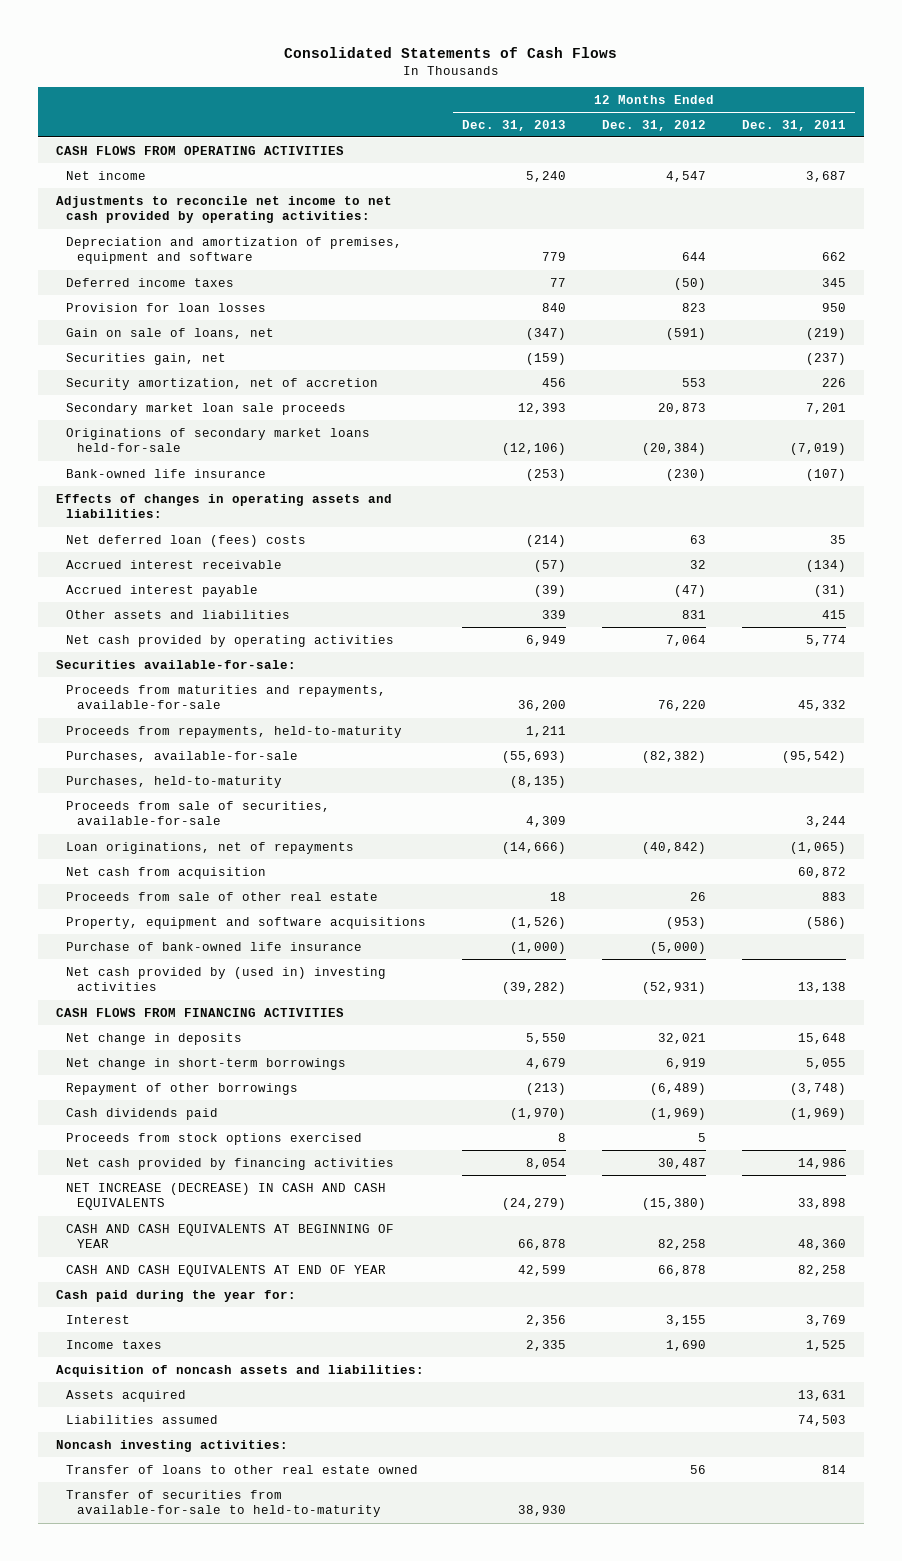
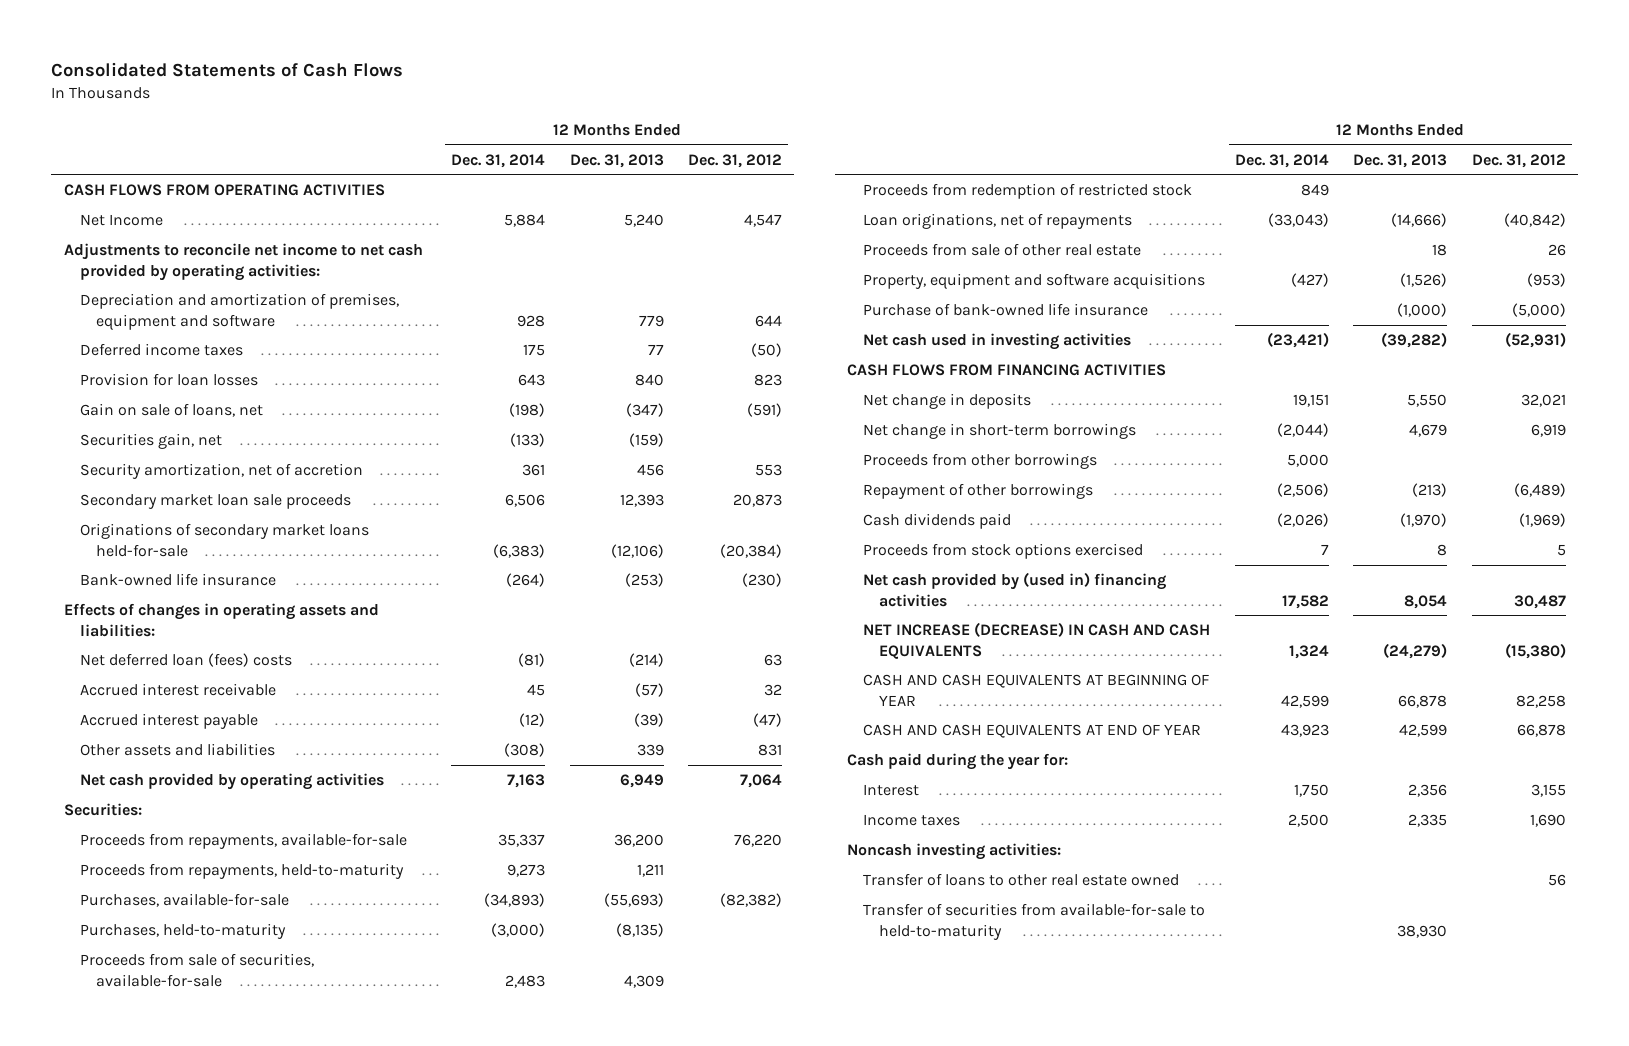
[742,119,847,131] Dec. 31, 2011 -> none
none -> [451,153,546,168] Dec. 31, 2014
[66,170,147,180] Net income -> [79,214,163,227] Net Income
[56,659,297,669] Securities available-for-sale: -> [63,803,142,817] Securities:
[66,684,387,710] Proceeds from maturities and repayments, available-for-sale -> [79,833,407,850] Proceeds from repayments, available-for-sale
none -> [863,183,1193,200] Proceeds from redemption of restricted stock
[66,866,267,879] Net cash from acquisition -> none
[66,966,387,992] Net cash provided by (used in) investing activities -> [863,333,1132,351] Net cash used in investing activities
none -> [863,453,1098,470] Proceeds from other borrowings
[66,1157,395,1170] Net cash provided by financing activities -> [863,572,1167,607] Net cash provided by (used in) financing activities
[56,1364,425,1377] Acquisition of noncash assets and liabilities: -> none
[66,1389,187,1402] Assets acquired -> none
[66,1414,219,1424] Liabilities assumed -> none

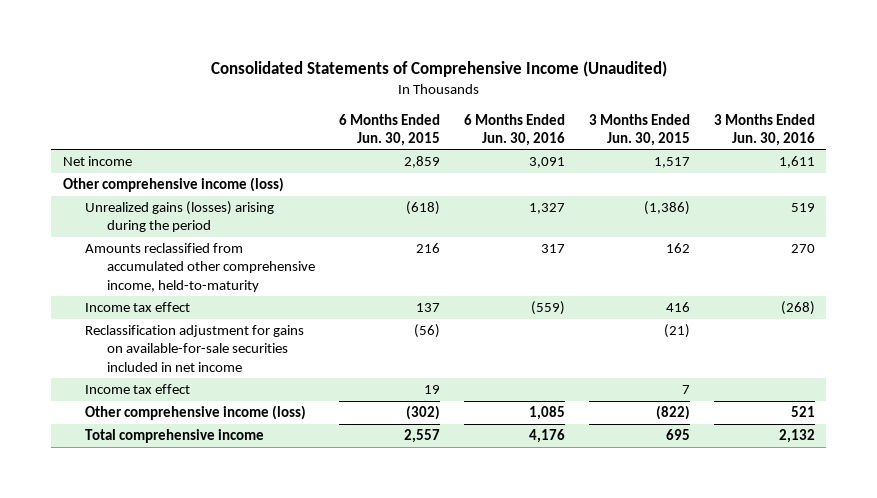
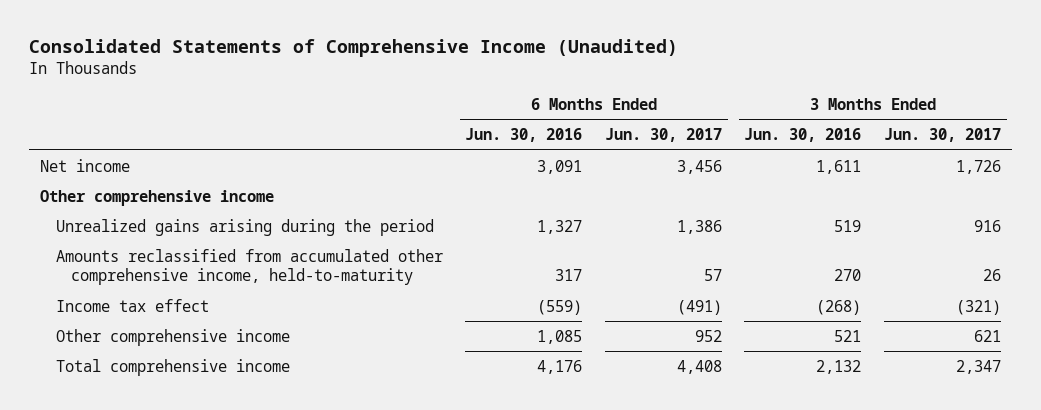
[339,113,441,146] 6 Months Ended Jun. 30, 2015 -> none
[588,113,690,146] 3 Months Ended Jun. 30, 2015 -> none
none -> [604,128,722,143] Jun. 30, 2017
none -> [884,128,1002,143] Jun. 30, 2017
[62,177,284,193] Other comprehensive income (loss) -> [40,189,275,206] Other comprehensive income
[85,201,275,233] Unrealized gains (losses) arising during the period -> [55,218,434,236] Unrealized gains arising during the period
[85,325,305,372] Reclassification adjustment for gains on available-for-sale securities included in net income -> none
[85,384,191,395] Income tax effect -> none
[85,405,307,421] Other comprehensive income (loss) -> [55,328,290,346] Other comprehensive income

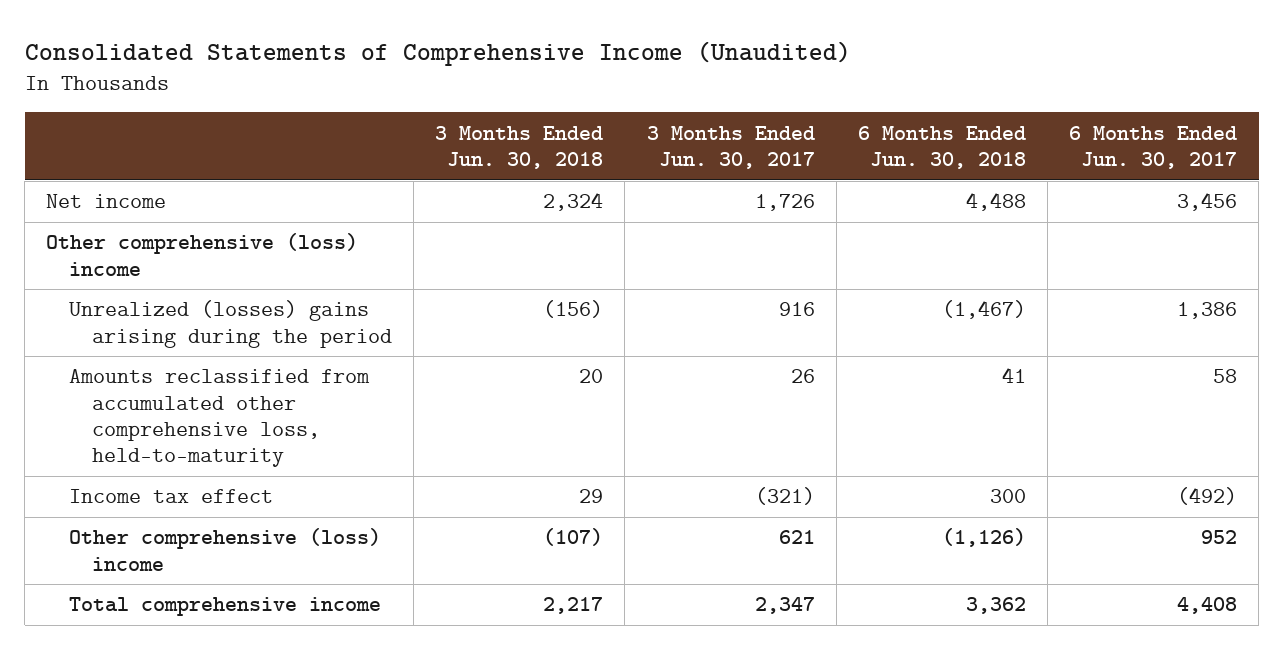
[465,128,583,143] Jun. 30, 2016 -> none
[744,128,862,143] Jun. 30, 2016 -> none
none -> [435,125,604,169] 3 Months Ended Jun. 30, 2018
none -> [857,125,1026,169] 6 Months Ended Jun. 30, 2018
[40,189,275,206] Other comprehensive income -> [46,233,359,276] Other comprehensive (loss) income
[55,218,434,236] Unrealized gains arising during the period -> [69,300,392,348] Unrealized (losses) gains arising during the period
[55,248,443,286] Amounts reclassified from accumulated other comprehensive income, held-to-maturity -> [69,369,371,468] Amounts reclassified from accumulated other comprehensive loss, held-to-maturity
[703,269,722,282] 57 -> [1213,369,1238,384] 58
[676,299,722,315] (491) -> [1177,487,1238,506] (492)
[55,328,290,346] Other comprehensive income -> [69,528,382,571] Other comprehensive (loss) income

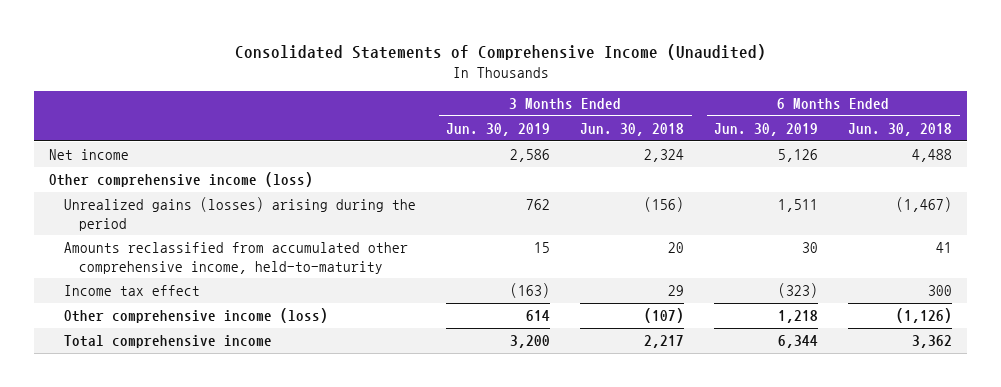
[646,125,815,169] 3 Months Ended Jun. 30, 2017 -> none
[1069,125,1238,169] 6 Months Ended Jun. 30, 2017 -> none
none -> [446,122,551,136] Jun. 30, 2019
none -> [714,122,819,136] Jun. 30, 2019
[46,233,359,276] Other comprehensive (loss) income -> [49,172,314,188] Other comprehensive income (loss)
[69,300,392,348] Unrealized (losses) gains arising during the period -> [64,197,417,231] Unrealized gains (losses) arising during the period
[69,369,371,468] Amounts reclassified from accumulated other comprehensive loss, held-to-maturity -> [64,242,409,274] Amounts reclassified from accumulated other comprehensive income, held-to-maturity
[69,528,382,571] Other comprehensive (loss) income -> [64,308,329,324] Other comprehensive income (loss)

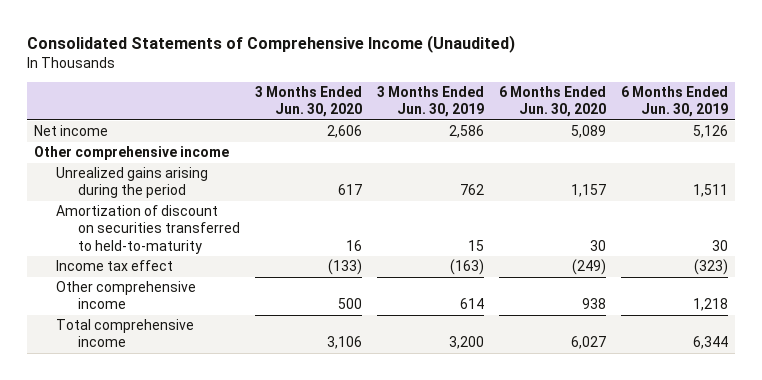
[580,122,685,136] Jun. 30, 2018 -> none
[848,122,953,136] Jun. 30, 2018 -> none
none -> [254,86,362,118] 3 Months Ended Jun. 30, 2020
none -> [498,86,606,118] 6 Months Ended Jun. 30, 2020
[49,172,314,188] Other comprehensive income (loss) -> [34,146,230,161] Other comprehensive income
[64,197,417,231] Unrealized gains (losses) arising during the period -> [56,167,209,199] Unrealized gains arising during the period
[64,242,409,274] Amounts reclassified from accumulated other comprehensive income, held-to-maturity -> [56,205,240,254] Amortization of discount on securities transferred to held-to-maturity
[64,308,329,324] Other comprehensive income (loss) -> [56,281,197,310] Other comprehensive income

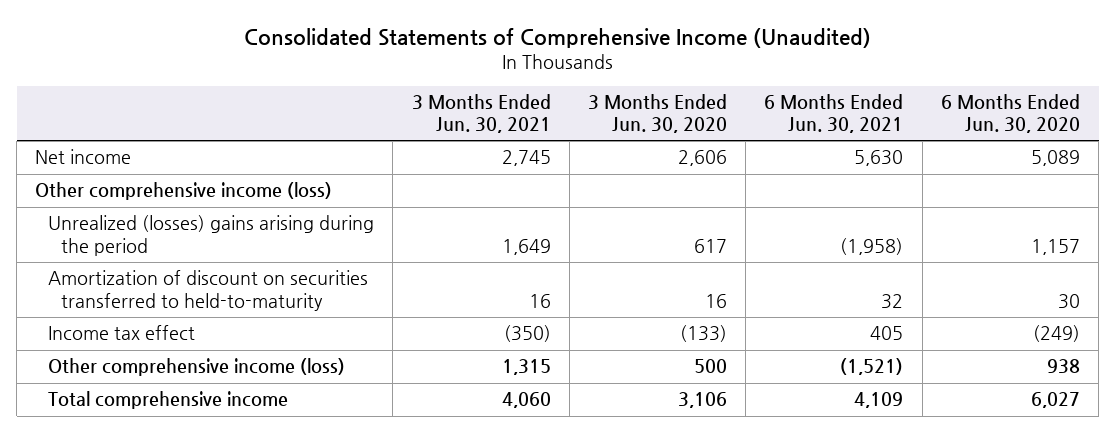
[376,86,484,118] 3 Months Ended Jun. 30, 2019 -> none
[620,86,728,118] 6 Months Ended Jun. 30, 2019 -> none
none -> [411,94,551,134] 3 Months Ended Jun. 30, 2021
none -> [764,94,904,134] 6 Months Ended Jun. 30, 2021
[34,146,230,161] Other comprehensive income -> [35,182,333,201] Other comprehensive income (loss)
[56,167,209,199] Unrealized gains arising during the period -> [48,215,375,256] Unrealized (losses) gains arising during the period
[56,281,197,310] Other comprehensive income -> [48,358,346,377] Other comprehensive income (loss)

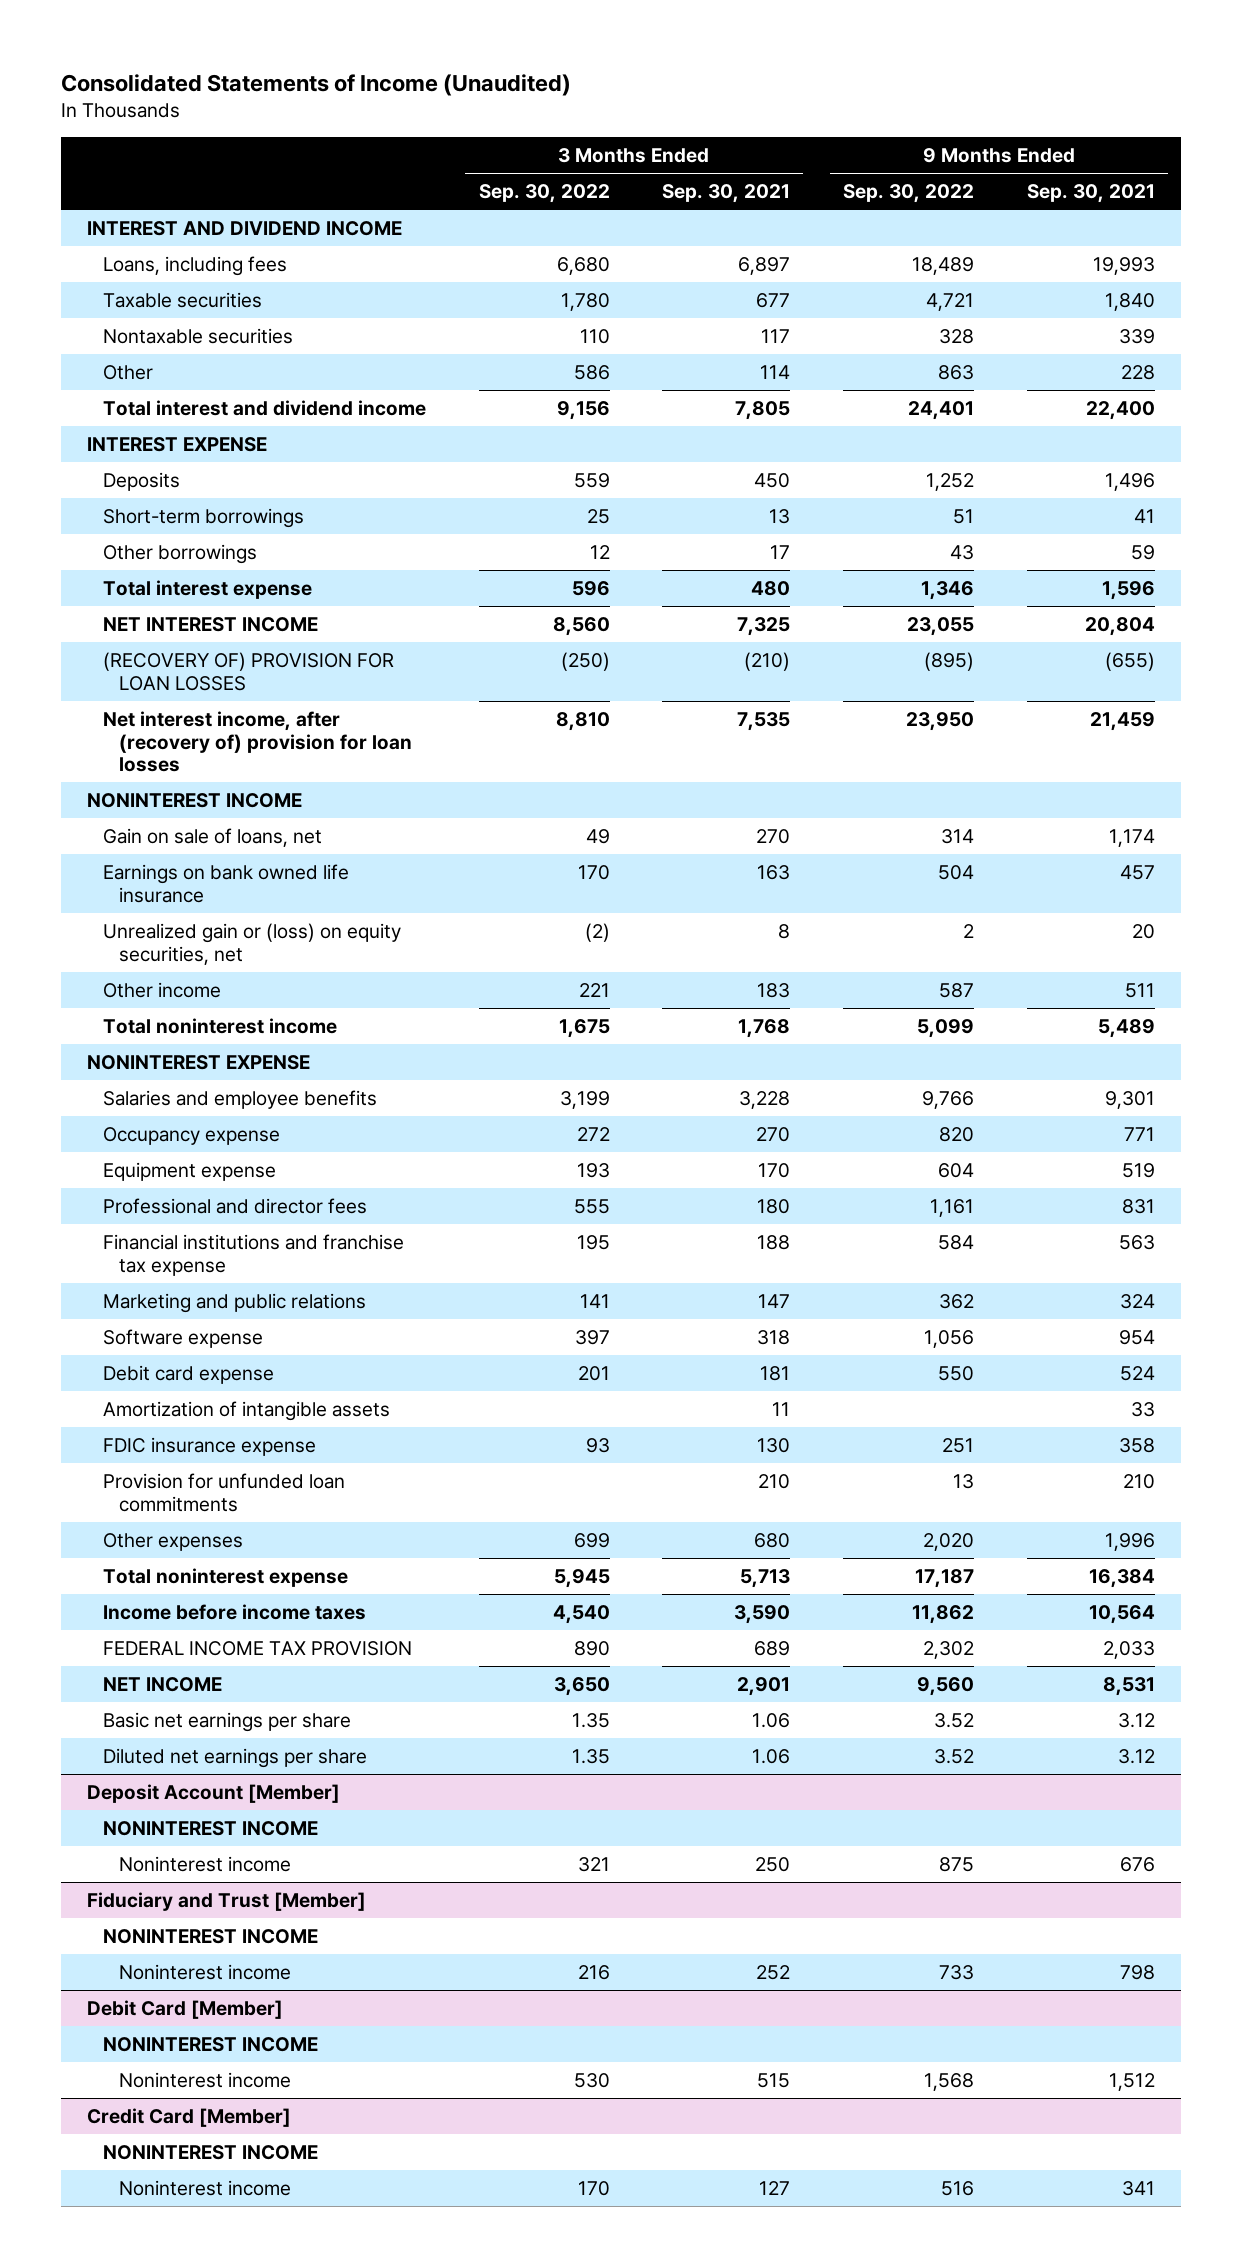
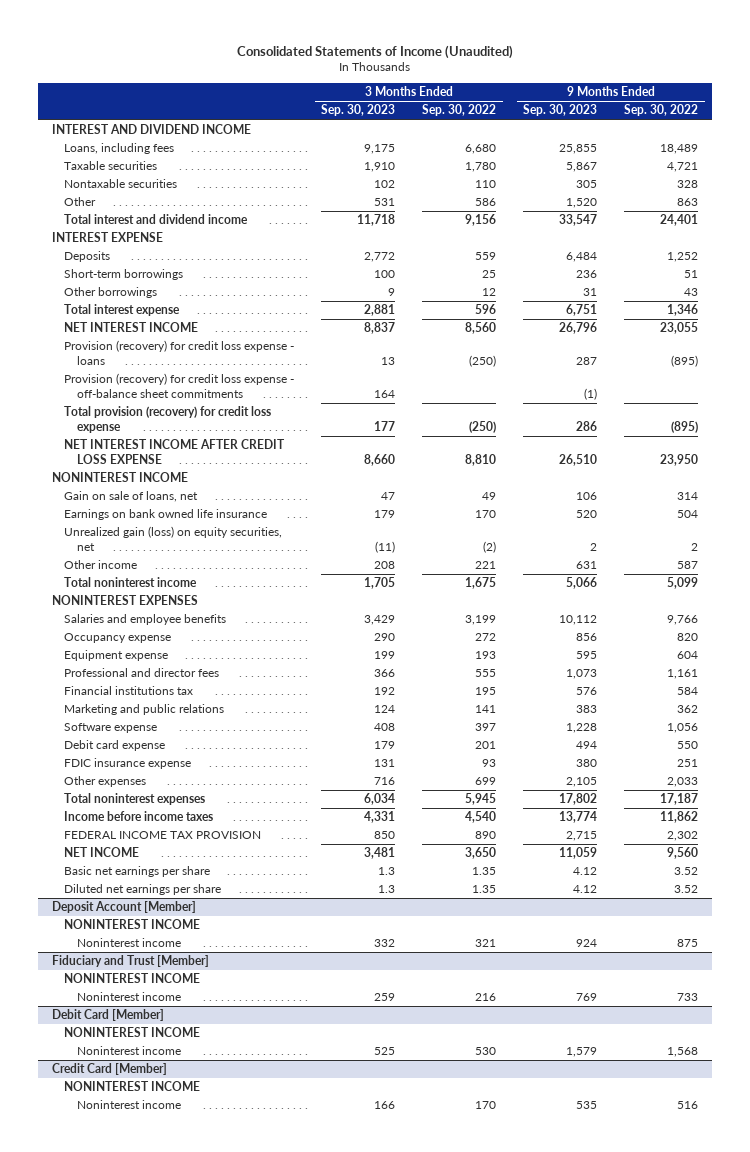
[662,184,791,204] Sep. 30, 2021 -> none
[1026,184,1155,204] Sep. 30, 2021 -> none
none -> [321,104,396,117] Sep. 30, 2023
none -> [523,104,598,117] Sep. 30, 2023
[102,652,394,691] (RECOVERY OF) PROVISION FOR LOAN LOSSES -> [64,340,295,366] Provision (recovery) for credit loss expense - loans
none -> [64,373,295,399] Provision (recovery) for credit loss expense - off-balance sheet commitments
none -> [64,406,272,434] Total provision (recovery) for credit loss expense
[102,711,412,772] Net interest income, after (recovery of) provision for loan losses -> [64,439,286,465] NET INTEREST INCOME AFTER CREDIT LOSS EXPENSE
[102,923,401,965] Unrealized gain or (loss) on equity securities, net -> [64,526,283,552] Unrealized gain (loss) on equity securities, net
[87,1055,311,1071] NONINTEREST EXPENSE -> [51,595,198,606] NONINTEREST EXPENSES
[102,1234,404,1276] Financial institutions and franchise tax expense -> [64,686,194,696] Financial institutions tax
[102,1401,390,1422] Amortization of intangible assets -> none
[102,1473,345,1512] Provision for unfunded loan commitments -> none
[922,1533,974,1552] 2,020 -> [667,777,699,788] 2,033
[102,1568,348,1588] Total noninterest expense -> [64,793,206,806] Total noninterest expenses

